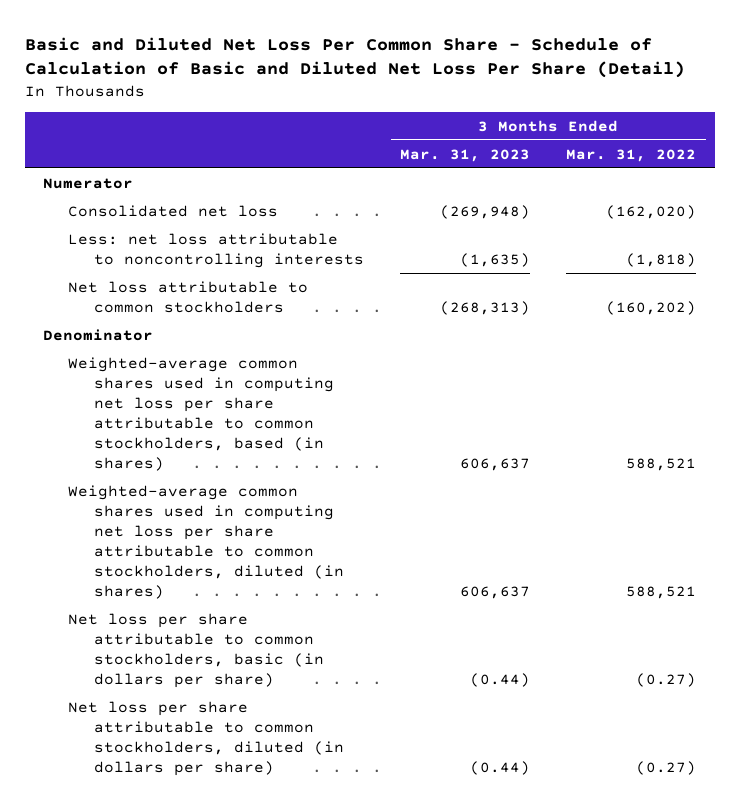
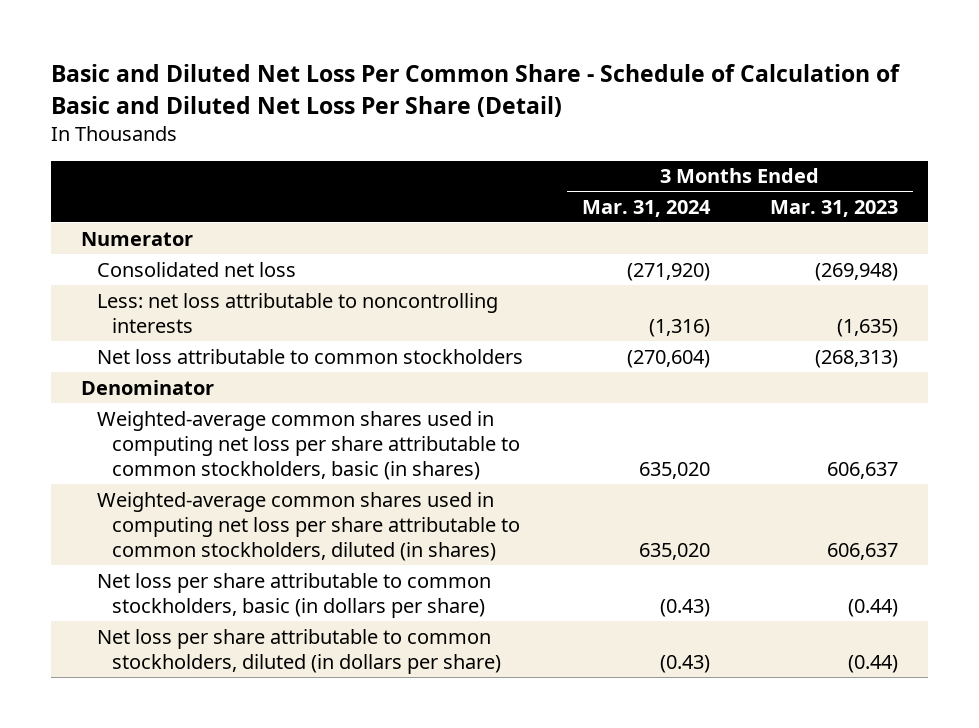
[566,148,697,162] Mar. 31, 2022 -> none
none -> [582,199,712,217] Mar. 31, 2024
[68,356,334,472] Weighted-average common shares used in computing net loss per share attributable to common stockholders, based (in shares) -> [96,410,521,481] Weighted-average common shares used in computing net loss per share attributable to common stockholders, basic (in shares)

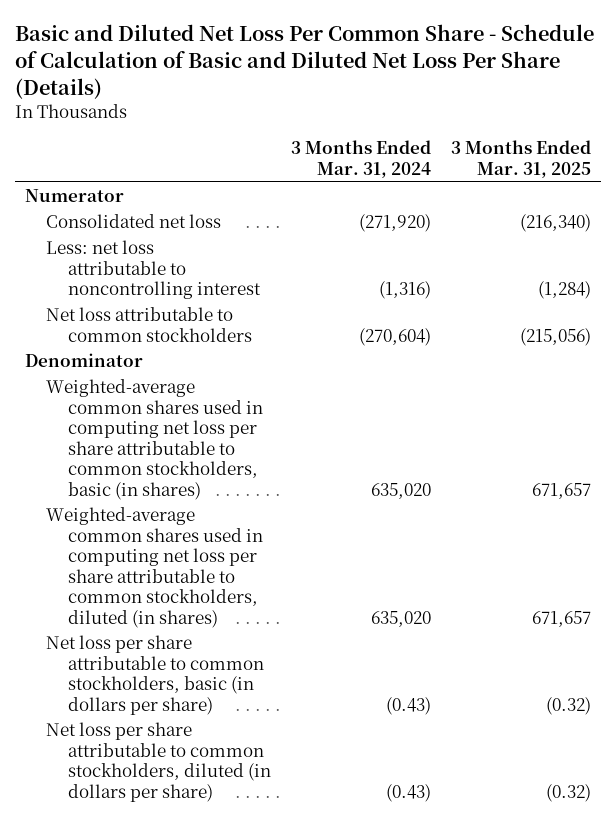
[51,64,901,117] Basic and Diluted Net Loss Per Common Share - Schedule of Calculation of Basic and Diluted Net Loss Per Share (Detail) -> [14,24,594,99] Basic and Diluted Net Loss Per Common Share - Schedule of Calculation of Basic and Diluted Net Loss Per Share (Details)
[770,199,899,217] Mar. 31, 2023 -> none
none -> [450,140,591,178] 3 Months Ended Mar. 31, 2025
[96,292,498,333] Less: net loss attributable to noncontrolling interests -> [46,240,261,300] Less: net loss attributable to noncontrolling interest

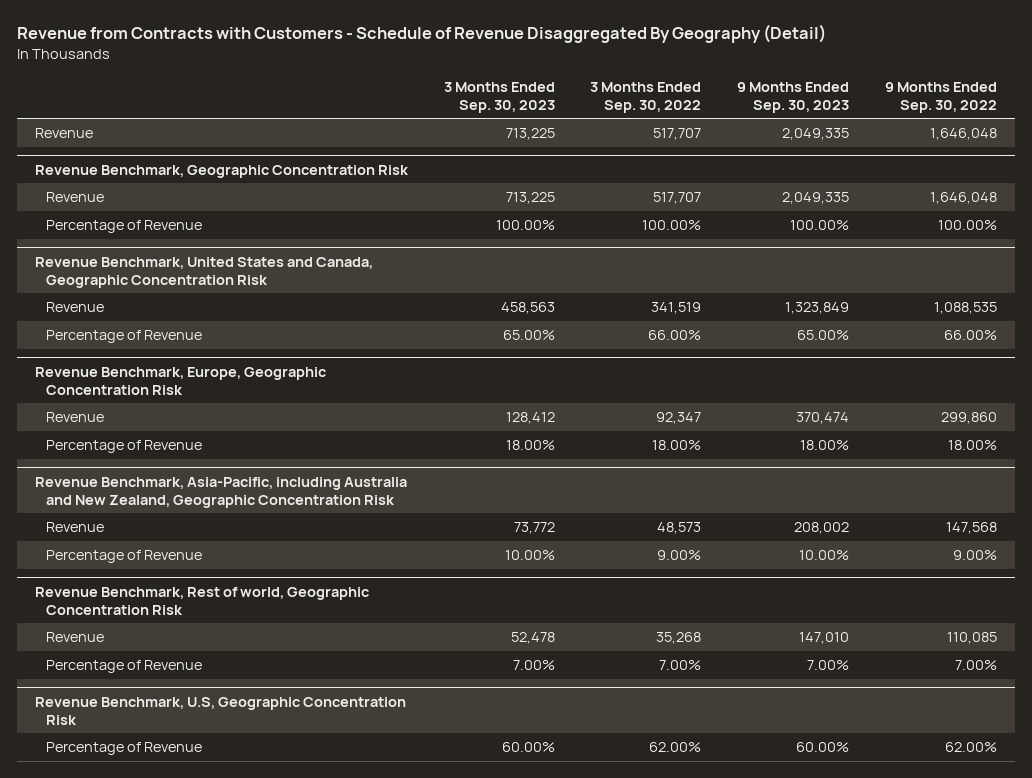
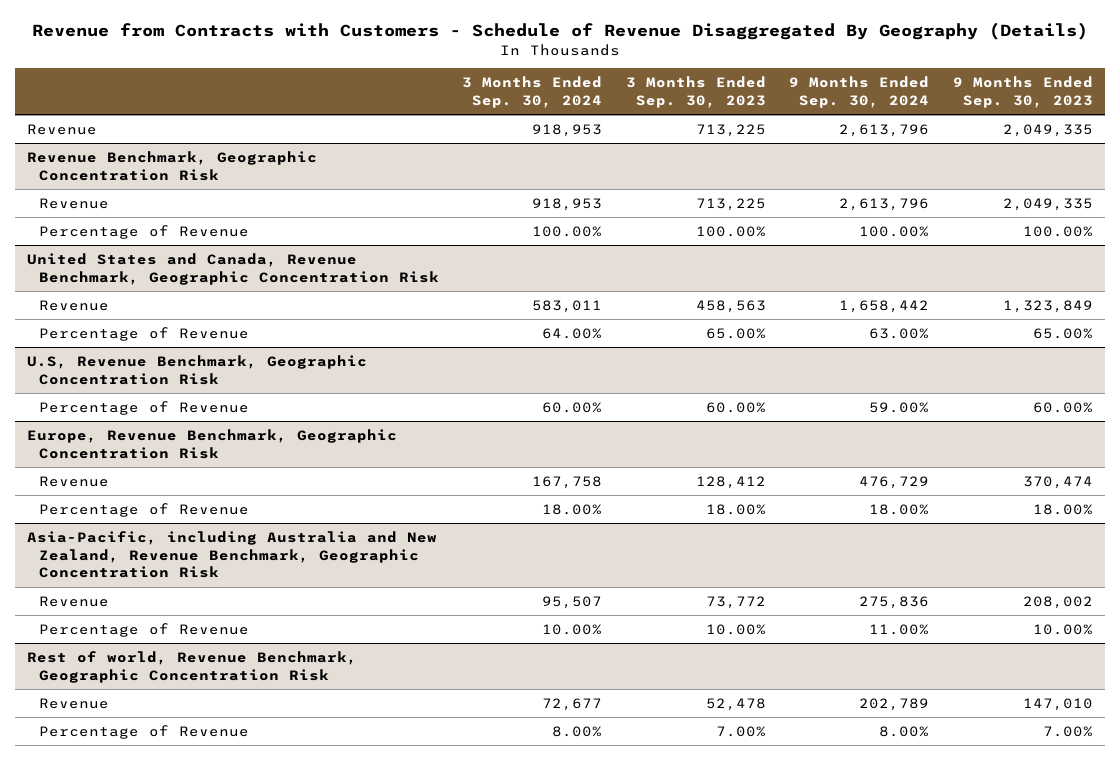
[16,24,826,44] Revenue from Contracts with Customers - Schedule of Revenue Disaggregated By Geography (Detail) -> [31,22,1088,41] Revenue from Contracts with Customers - Schedule of Revenue Disaggregated By Geography (Details)
[590,82,702,113] 3 Months Ended Sep. 30, 2022 -> none
[884,82,997,113] 9 Months Ended Sep. 30, 2022 -> none
none -> [462,76,603,108] 3 Months Ended Sep. 30, 2024
none -> [789,76,930,108] 9 Months Ended Sep. 30, 2024
[34,256,373,288] Revenue Benchmark, United States and Canada, Geographic Concentration Risk -> [26,252,439,285] United States and Canada, Revenue Benchmark, Geographic Concentration Risk
none -> [26,354,367,385] U.S, Revenue Benchmark, Geographic Concentration Risk
none -> [38,400,249,415] Percentage of Revenue
[34,366,326,395] Revenue Benchmark, Europe, Geographic Concentration Risk -> [26,428,397,459] Europe, Revenue Benchmark, Geographic Concentration Risk
[34,476,407,508] Revenue Benchmark, Asia-Pacific, including Australia and New Zealand, Geographic Concentration Risk -> [26,530,437,579] Asia-Pacific, including Australia and New Zealand, Revenue Benchmark, Geographic Concentration Risk
[34,586,369,615] Revenue Benchmark, Rest of world, Geographic Concentration Risk -> [26,650,357,683] Rest of world, Revenue Benchmark, Geographic Concentration Risk
[34,696,406,725] Revenue Benchmark, U.S, Geographic Concentration Risk -> none
[46,742,203,756] Percentage of Revenue -> none

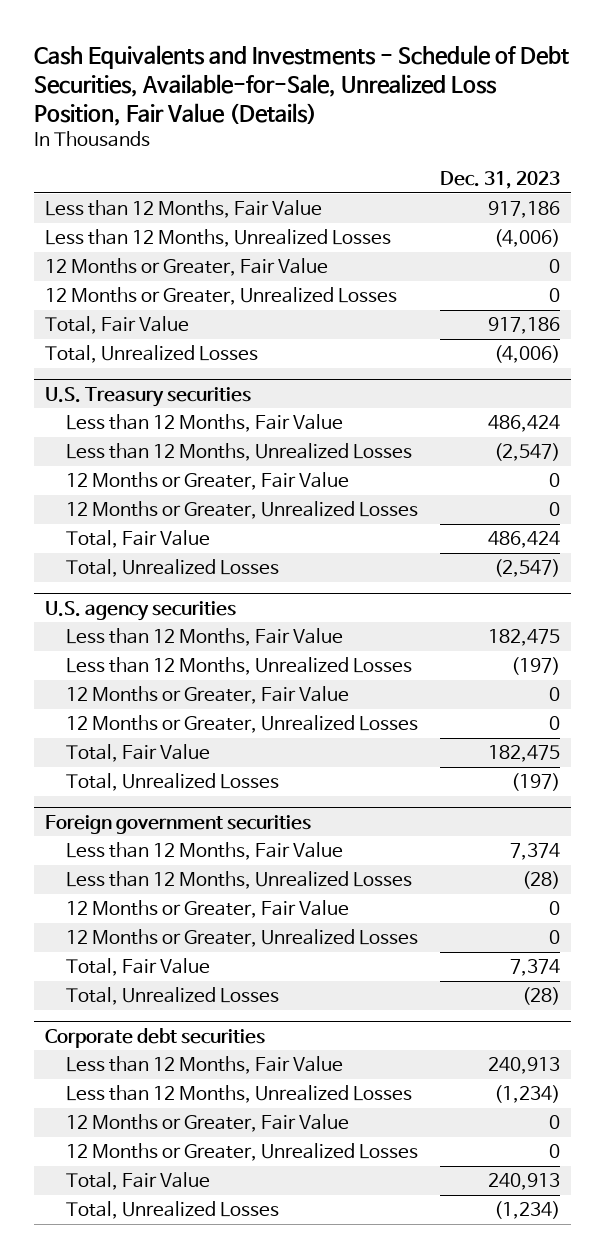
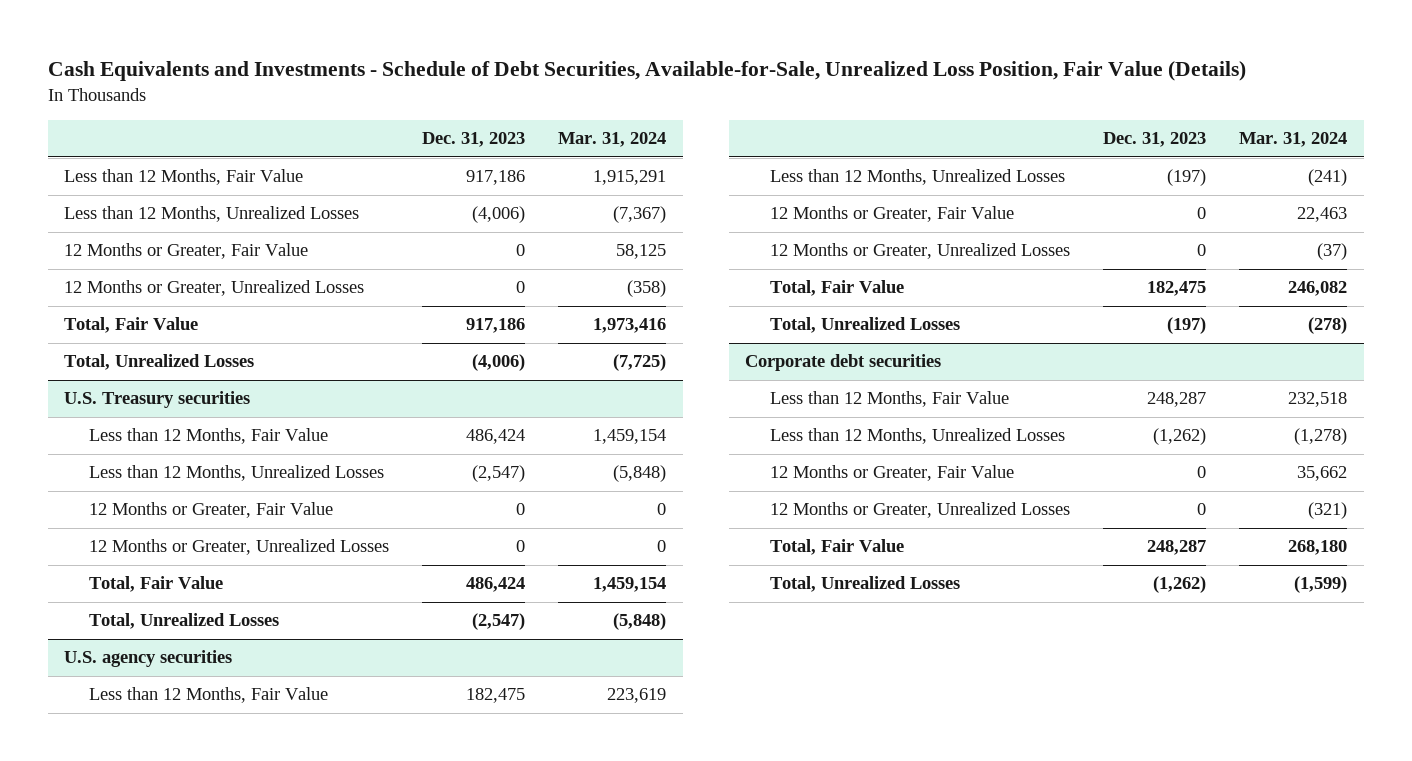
none -> [558,132,667,148] Mar. 31, 2024
[45,814,312,834] Foreign government securities -> none
[65,841,343,860] Less than 12 Months, Fair Value -> none
[65,870,412,889] Less than 12 Months, Unrealized Losses -> none
[65,899,349,918] 12 Months or Greater, Fair Value -> none
[65,928,418,947] 12 Months or Greater, Unrealized Losses -> none
[65,957,210,976] Total, Fair Value -> none
[65,986,279,1005] Total, Unrealized Losses -> none
[488,1056,561,1074] 240,913 -> [1147,392,1207,408] 248,287
[494,1084,561,1103] (1,234) -> [1153,428,1207,446] (1,262)
[488,1172,561,1190] 240,913 -> [1147,540,1207,556] 248,287
[494,1200,561,1219] (1,234) -> [1153,576,1207,594] (1,262)

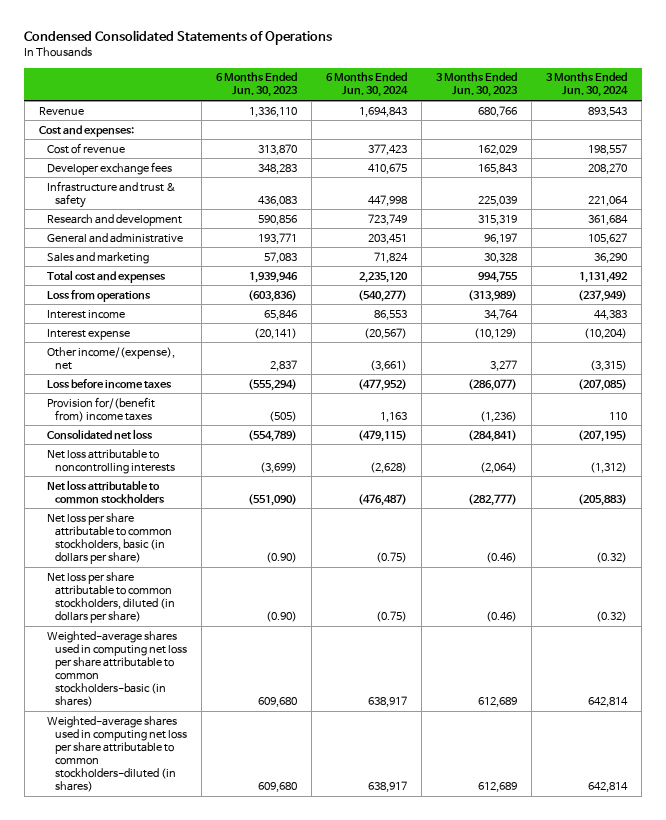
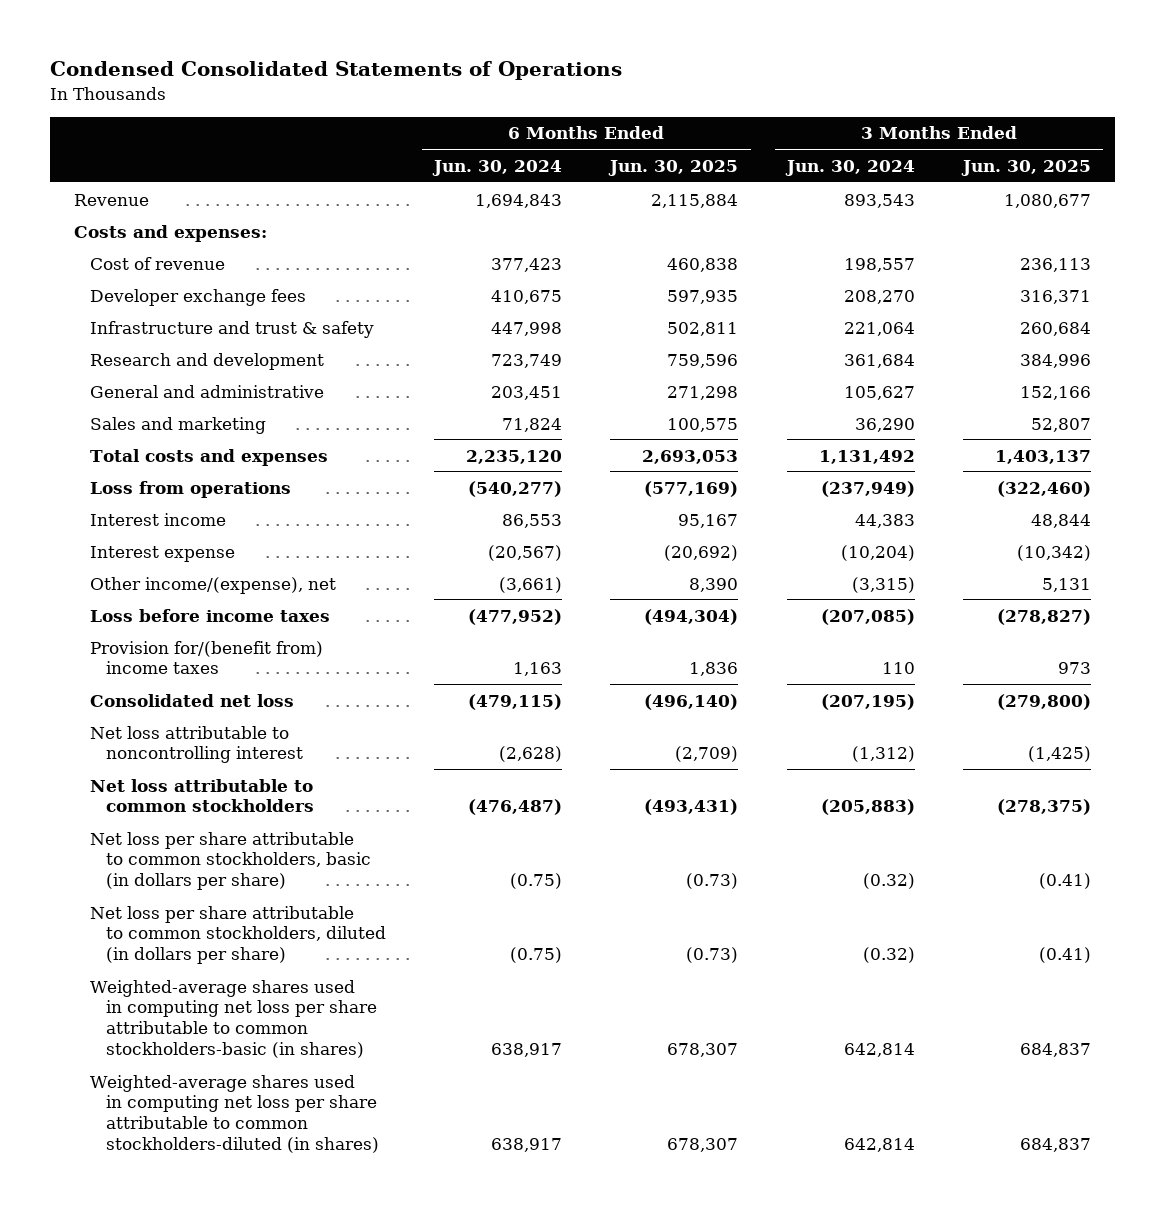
[216,72,299,98] 6 Months Ended Jun. 30, 2023 -> none
[436,72,519,98] 3 Months Ended Jun. 30, 2023 -> none
none -> [608,159,739,176] Jun. 30, 2025
none -> [961,159,1092,176] Jun. 30, 2025
[38,124,134,137] Cost and expenses: -> [73,224,267,242] Costs and expenses:
[46,269,166,283] Total cost and expenses -> [89,448,328,466] Total costs and expenses
[46,448,175,474] Net loss attributable to noncontrolling interests -> [89,725,303,764] Net loss attributable to noncontrolling interest

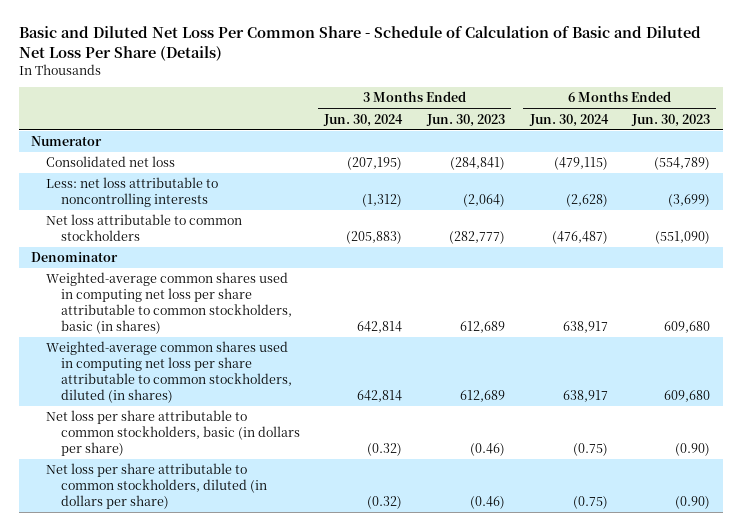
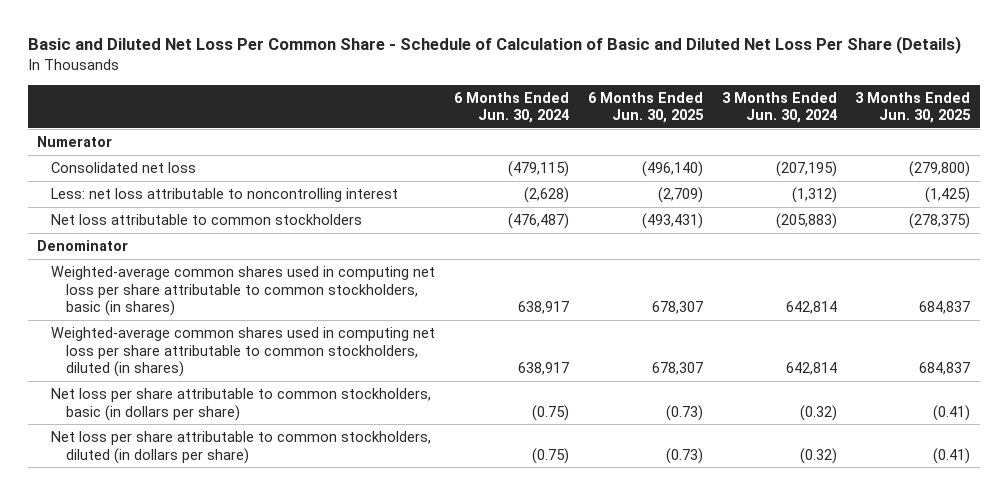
[426,113,506,127] Jun. 30, 2023 -> none
[631,113,711,127] Jun. 30, 2023 -> none
none -> [587,91,704,124] 6 Months Ended Jun. 30, 2025
none -> [855,91,972,124] 3 Months Ended Jun. 30, 2025
[46,177,219,208] Less: net loss attributable to noncontrolling interests -> [51,188,399,203] Less: net loss attributable to noncontrolling interest

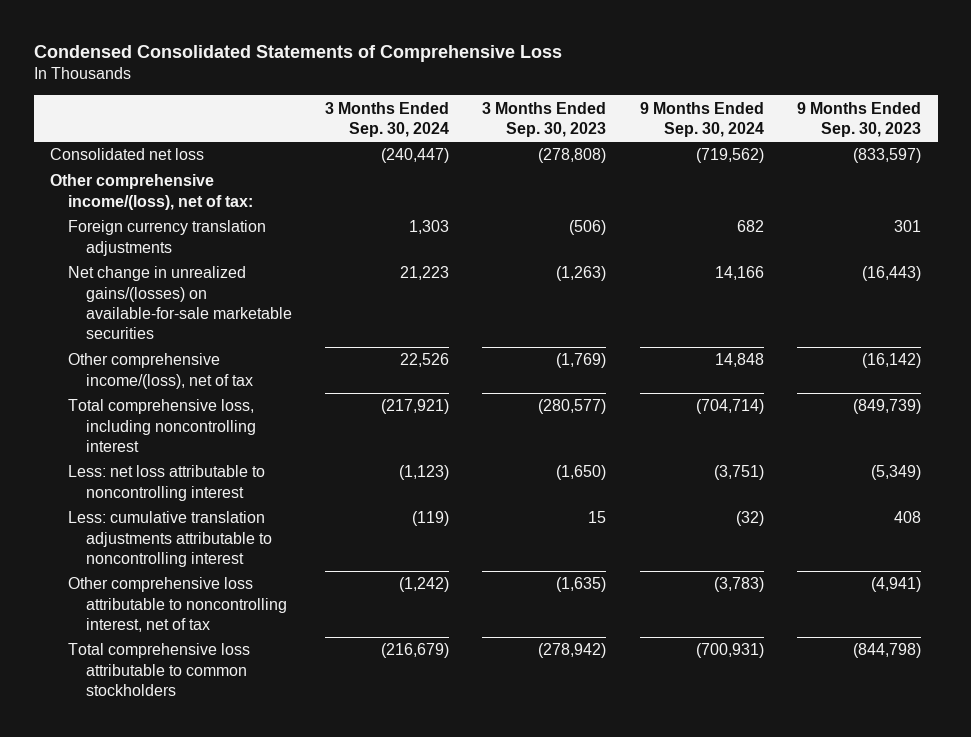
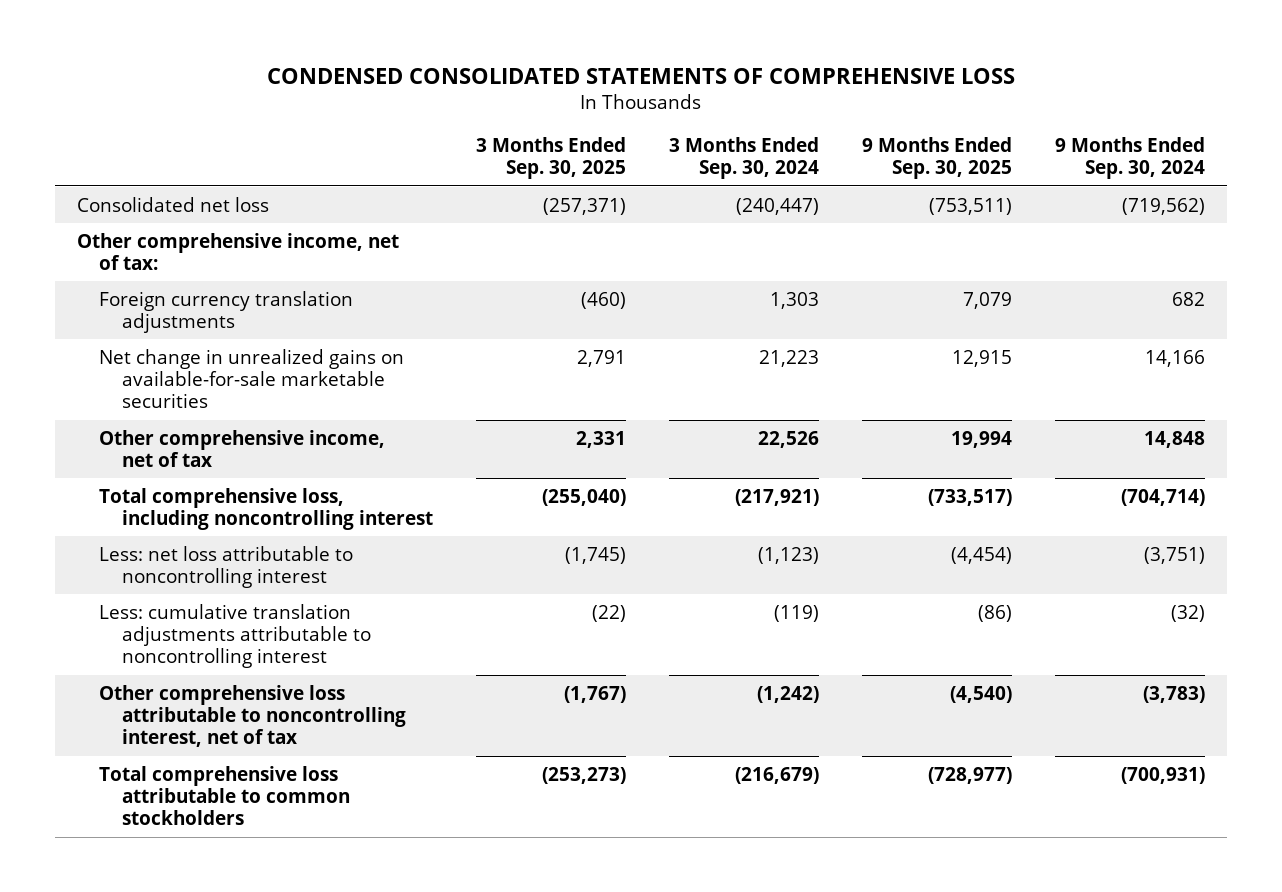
[33,45,562,63] Condensed Consolidated Statements of Comprehensive Loss -> [267,68,1016,85] CONDENSED CONSOLIDATED STATEMENTS OF COMPREHENSIVE LOSS
[482,101,607,137] 3 Months Ended Sep. 30, 2023 -> none
[797,101,922,137] 9 Months Ended Sep. 30, 2023 -> none
none -> [476,137,627,180] 3 Months Ended Sep. 30, 2025
none -> [862,137,1013,180] 9 Months Ended Sep. 30, 2025
[50,174,253,210] Other comprehensive income/(loss), net of tax: -> [76,232,399,270] Other comprehensive income, net of tax:
[67,266,292,340] Net change in unrealized gains/(losses) on available-for-sale marketable securities -> [99,348,405,409] Net change in unrealized gains on available-for-sale marketable securities
[67,353,253,389] Other comprehensive income/(loss), net of tax -> [99,429,386,467] Other comprehensive income, net of tax

